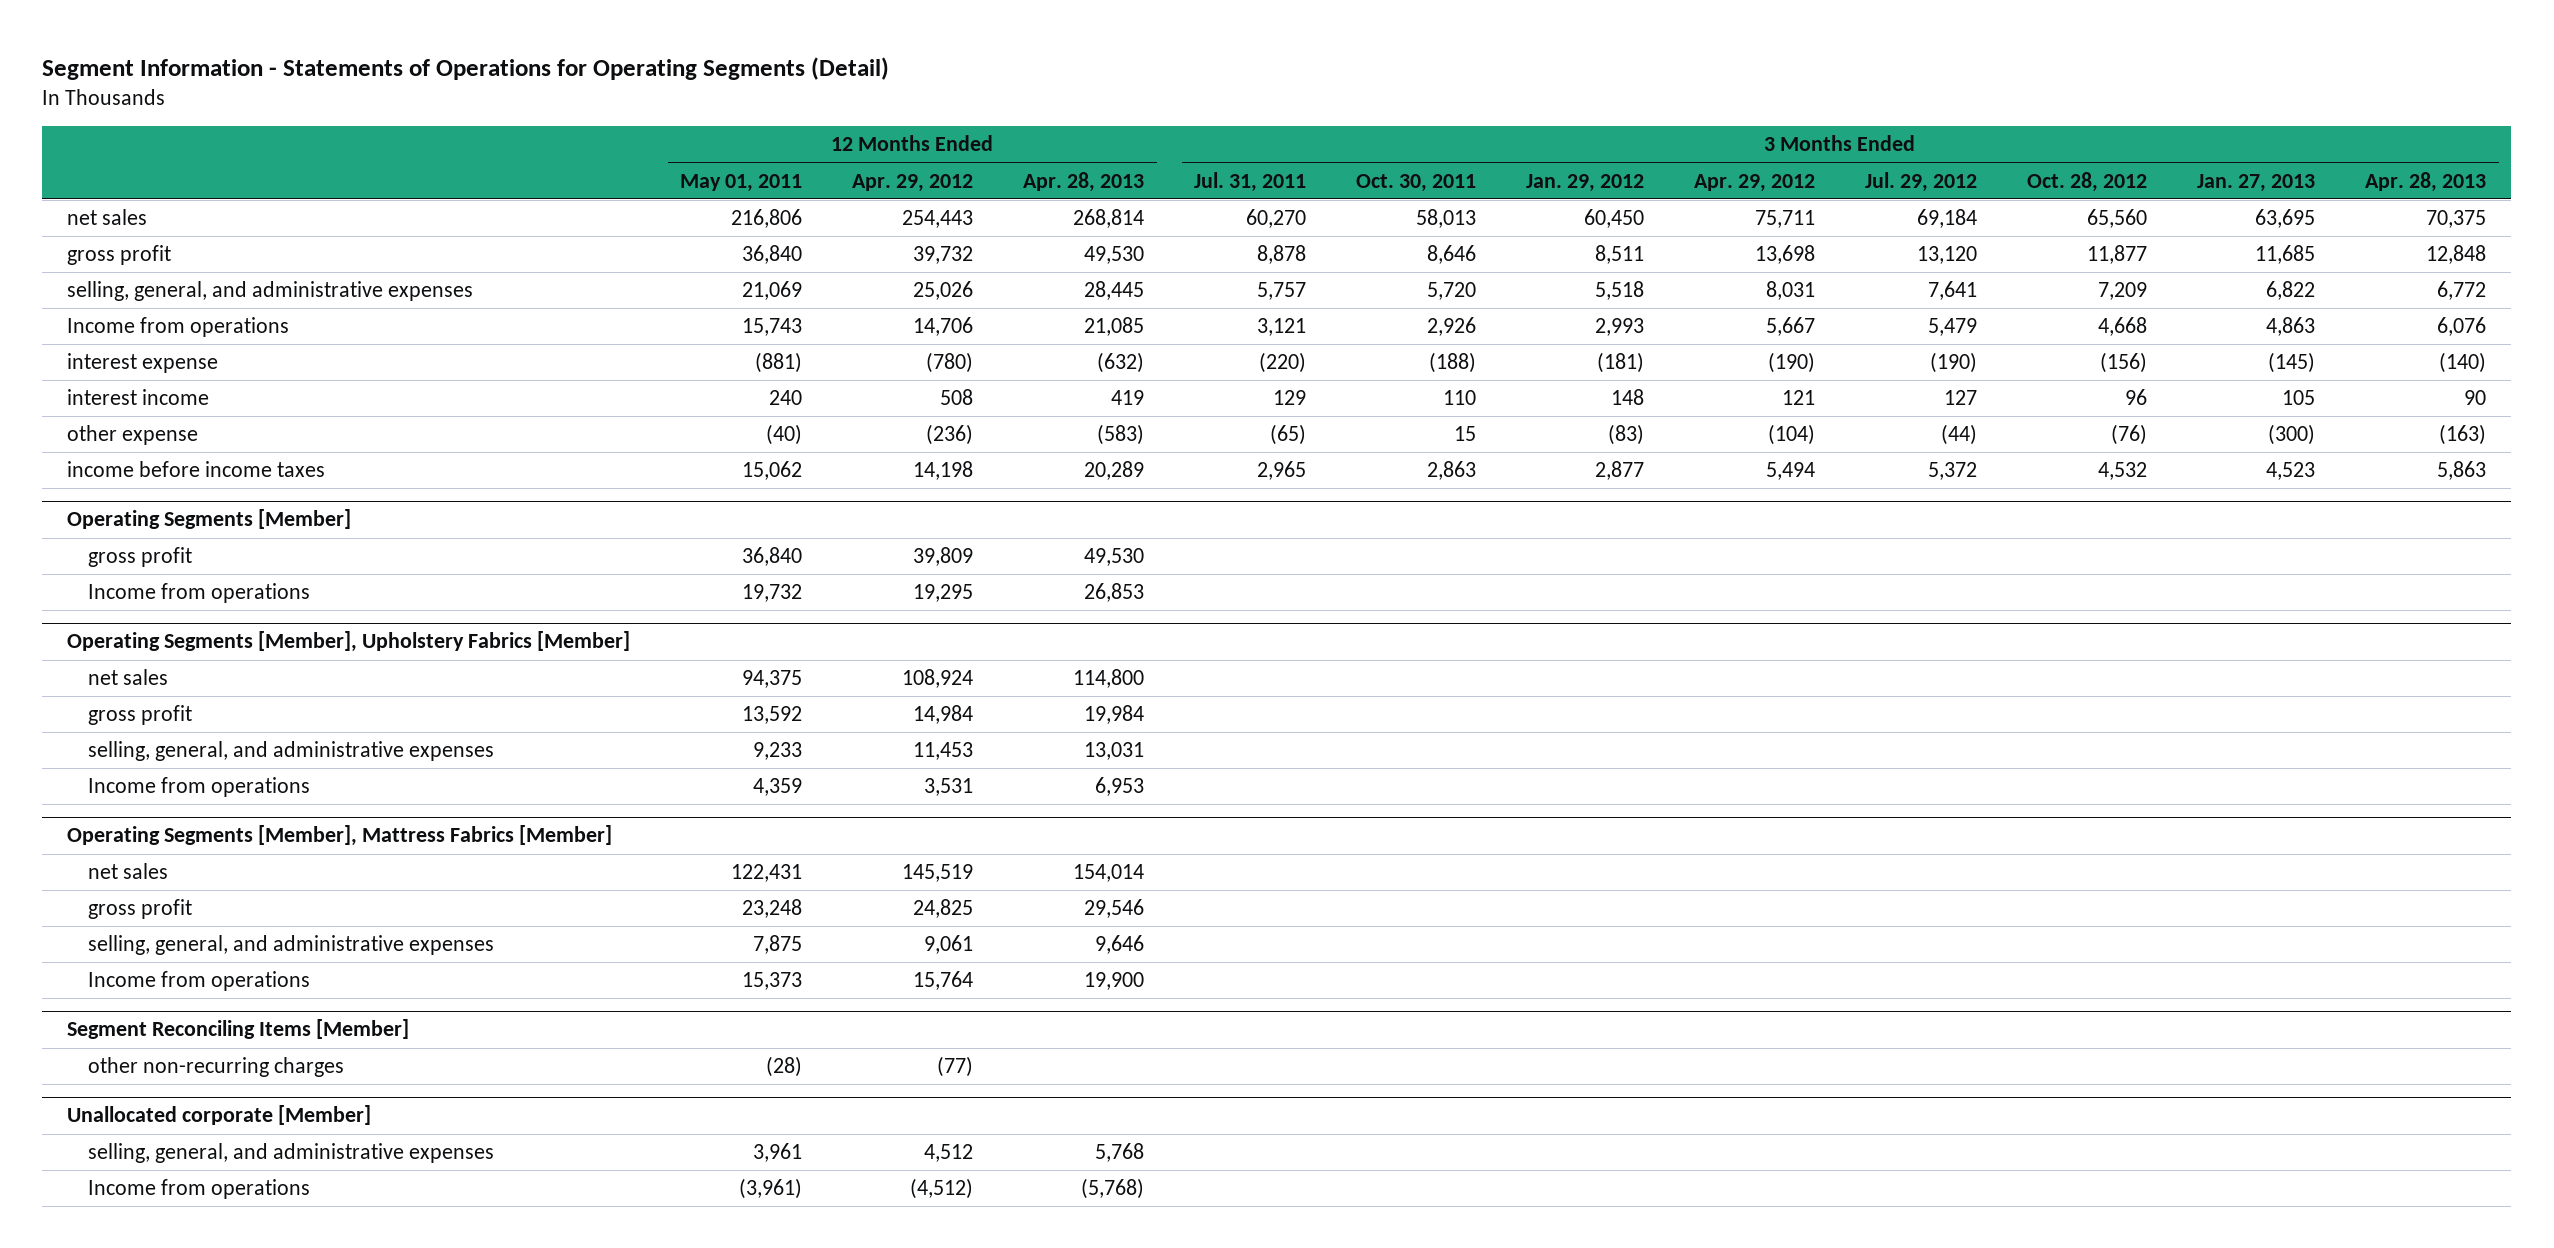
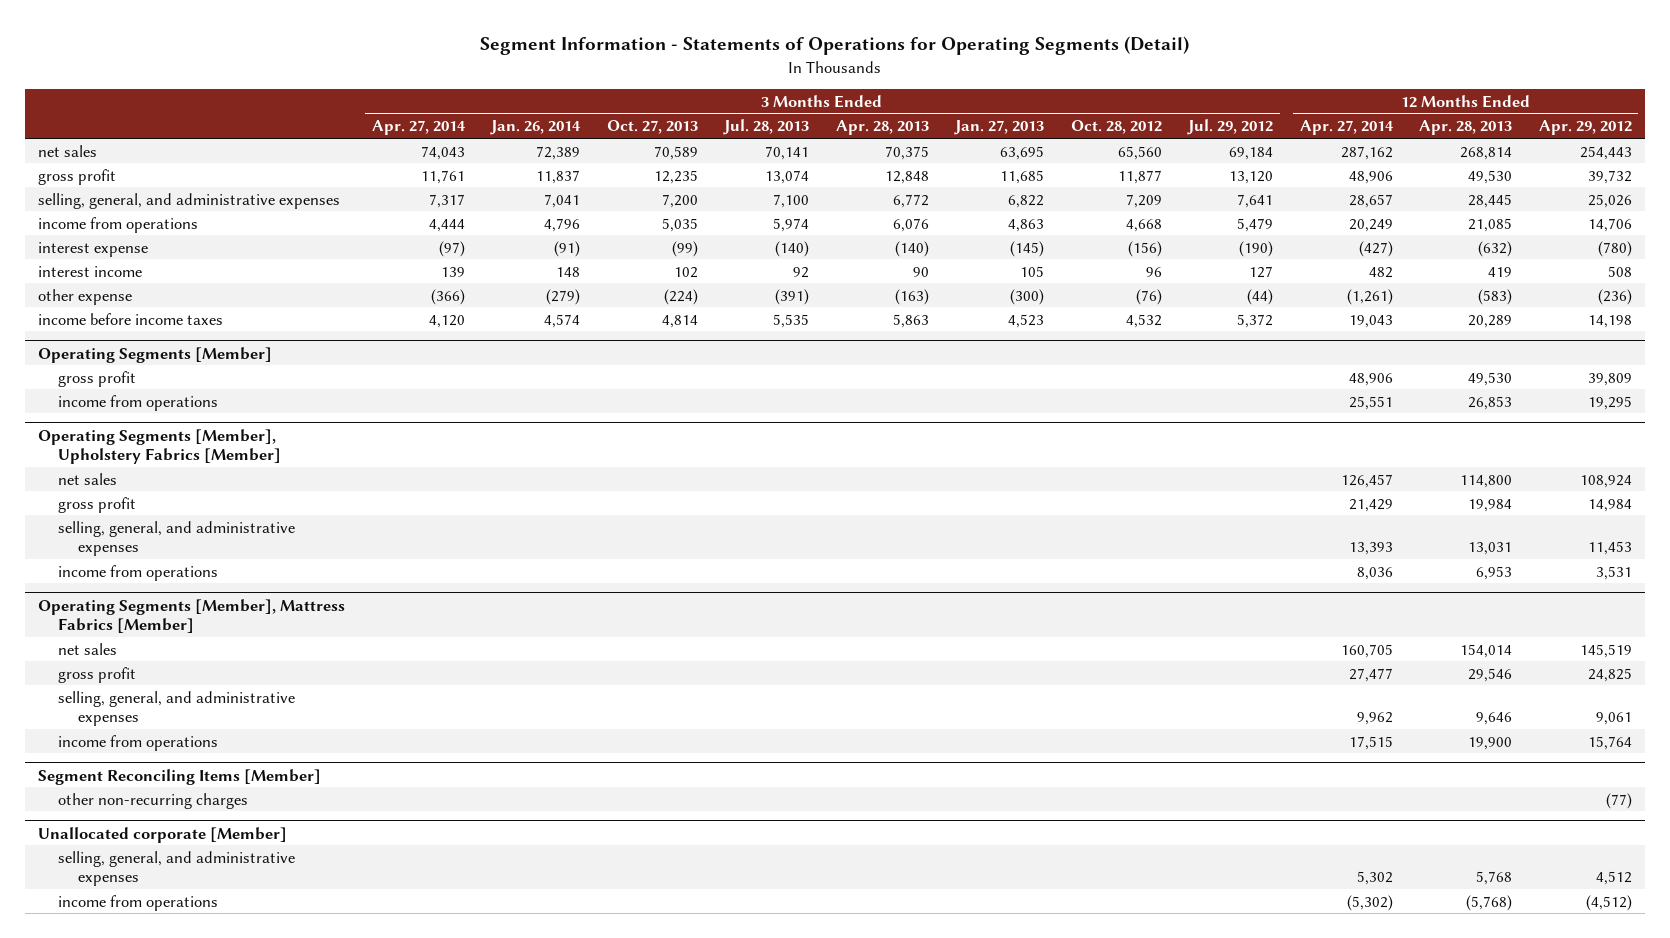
[680,173,803,192] May 01, 2011 -> none
[1194,171,1307,192] Jul. 31, 2011 -> none
[1356,173,1477,192] Oct. 30, 2011 -> none
[1526,173,1645,192] Jan. 29, 2012 -> none
[1694,173,1816,192] Apr. 29, 2012 -> none
none -> [371,120,466,136] Apr. 27, 2014
none -> [490,120,582,136] Jan. 26, 2014
none -> [606,120,698,135] Oct. 27, 2013
none -> [723,119,810,136] Jul. 28, 2013
none -> [1299,120,1394,136] Apr. 27, 2014
[67,317,290,338] Income from operations -> [38,216,199,233] income from operations
[88,583,311,604] Income from operations -> [57,394,218,411] income from operations
[88,777,311,798] Income from operations -> [57,564,218,581] income from operations
[88,971,311,992] Income from operations -> [57,734,218,751] income from operations
[88,1179,311,1200] Income from operations -> [57,894,218,911] income from operations

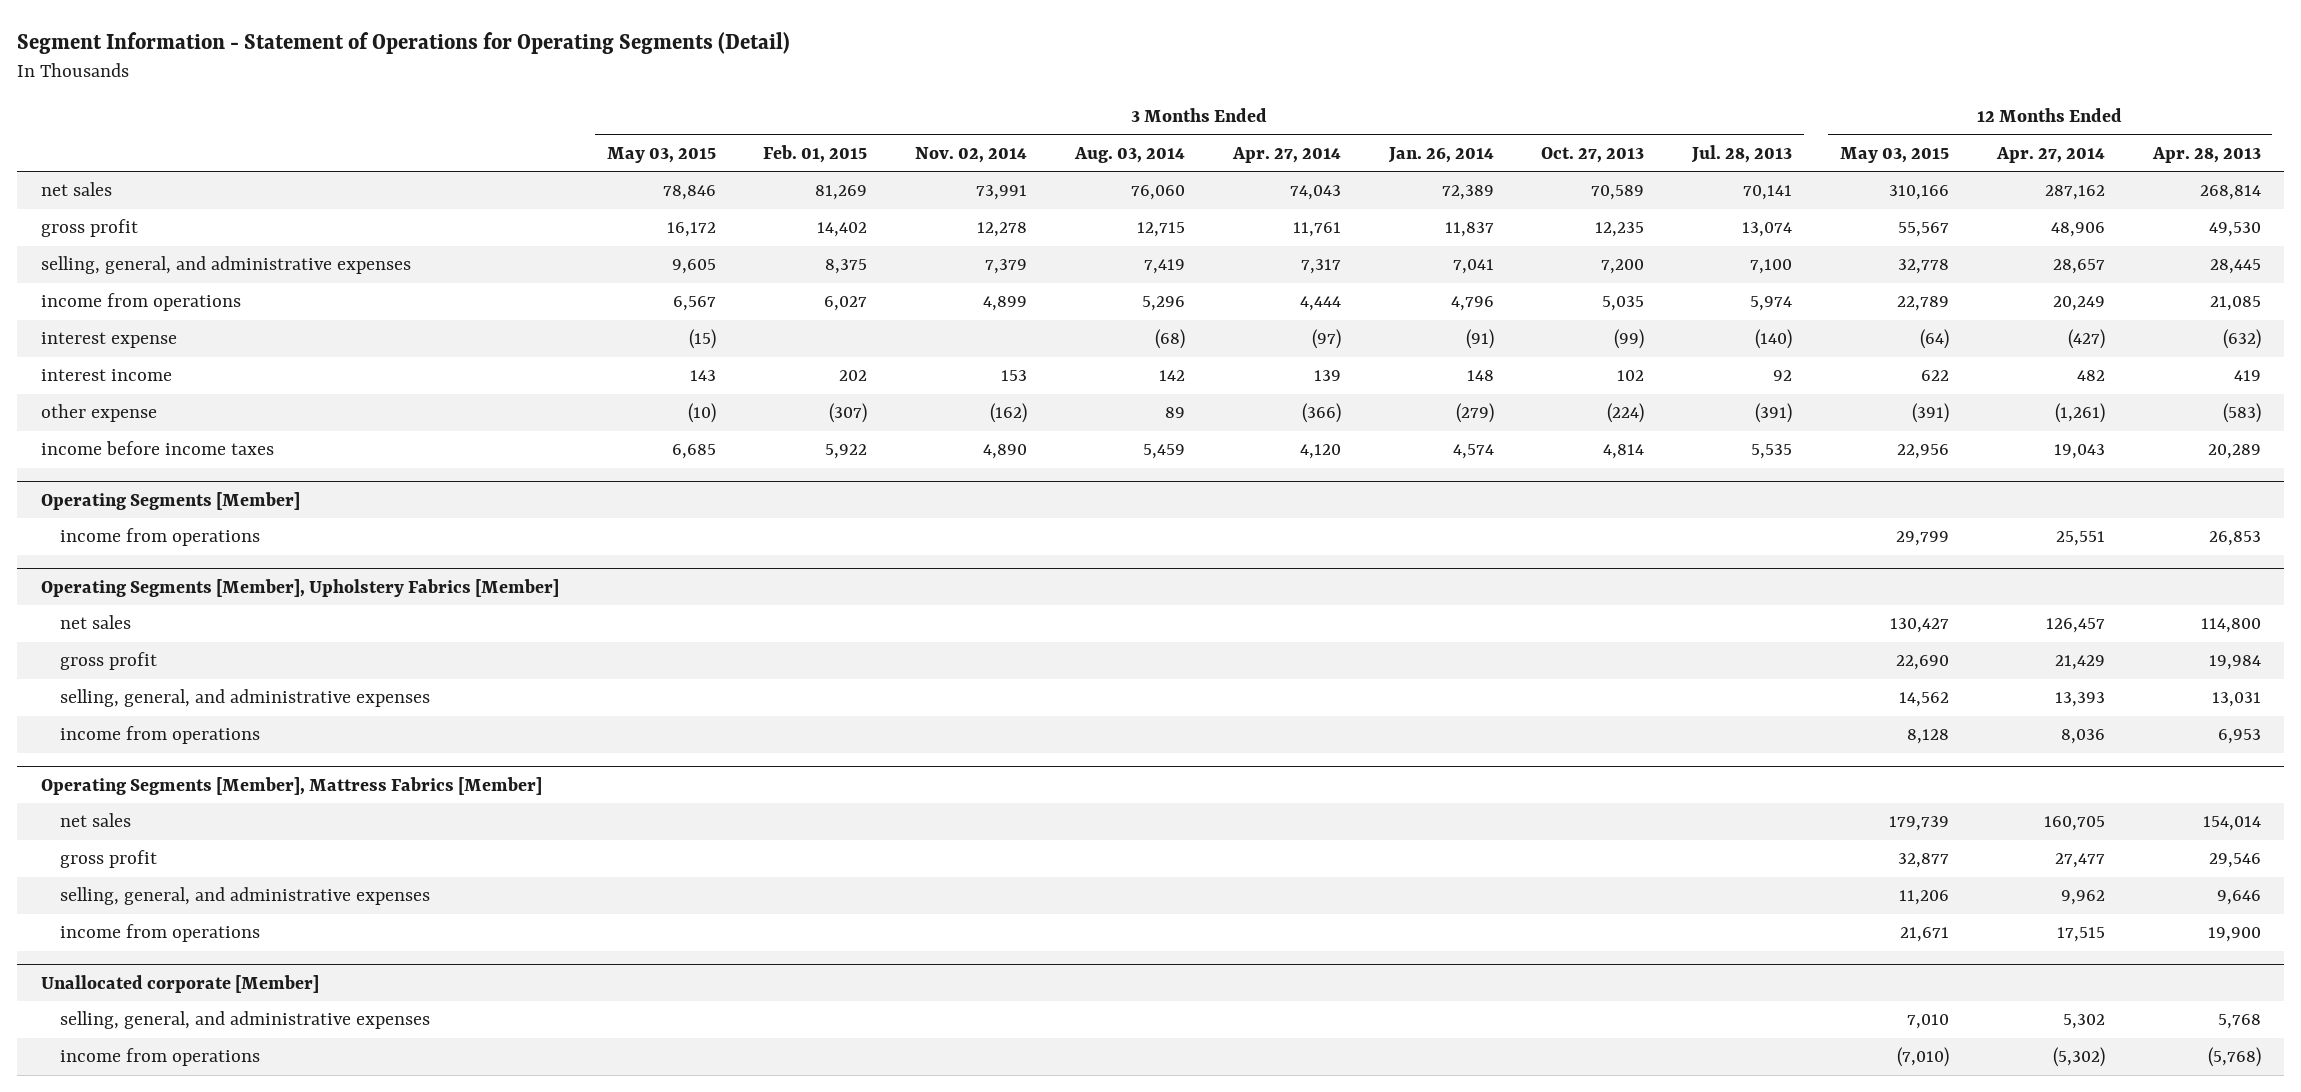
[479,36,1189,56] Segment Information - Statements of Operations for Operating Segments (Detail) -> [16,31,790,54] Segment Information - Statement of Operations for Operating Segments (Detail)
[835,120,929,136] Apr. 28, 2013 -> none
[954,120,1045,136] Jan. 27, 2013 -> none
[1070,120,1162,135] Oct. 28, 2012 -> none
[1187,119,1274,136] Jul. 29, 2012 -> none
[1538,120,1632,136] Apr. 29, 2012 -> none
none -> [606,146,716,163] May 03, 2015
none -> [763,144,868,163] Feb. 01, 2015
none -> [915,146,1028,163] Nov. 02, 2014
none -> [1073,146,1185,163] Aug. 03, 2014
none -> [1839,146,1949,163] May 03, 2015
[57,370,136,387] gross profit -> none
[38,768,322,785] Segment Reconciling Items [Member] -> none
[57,792,248,809] other non-recurring charges -> none

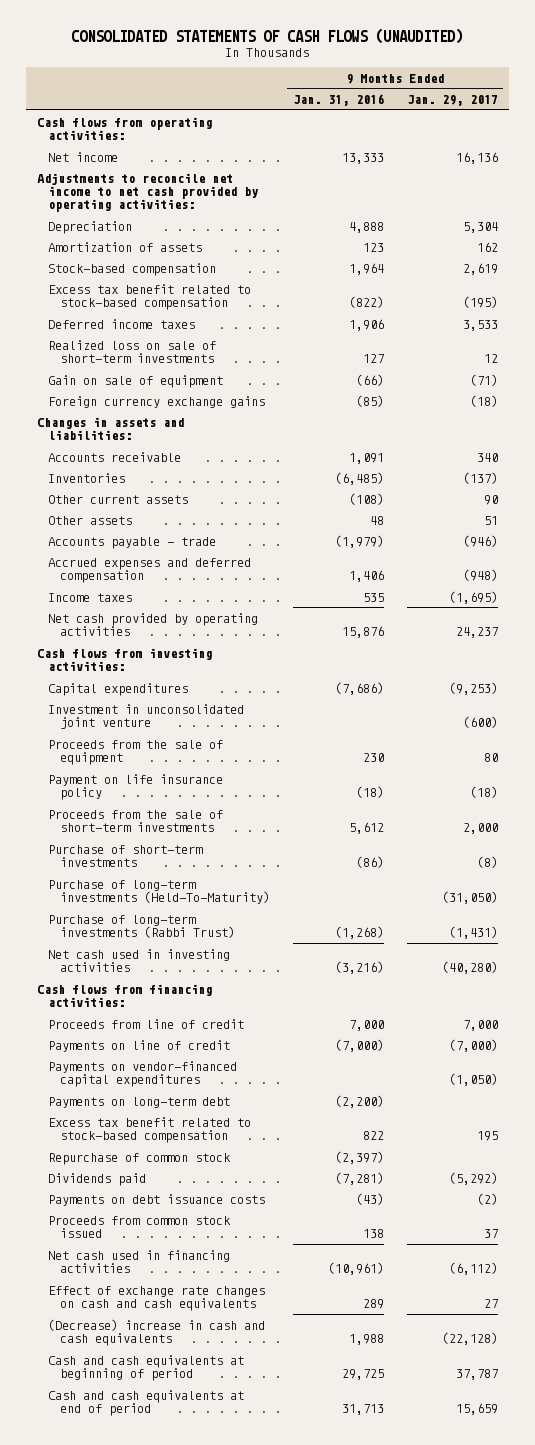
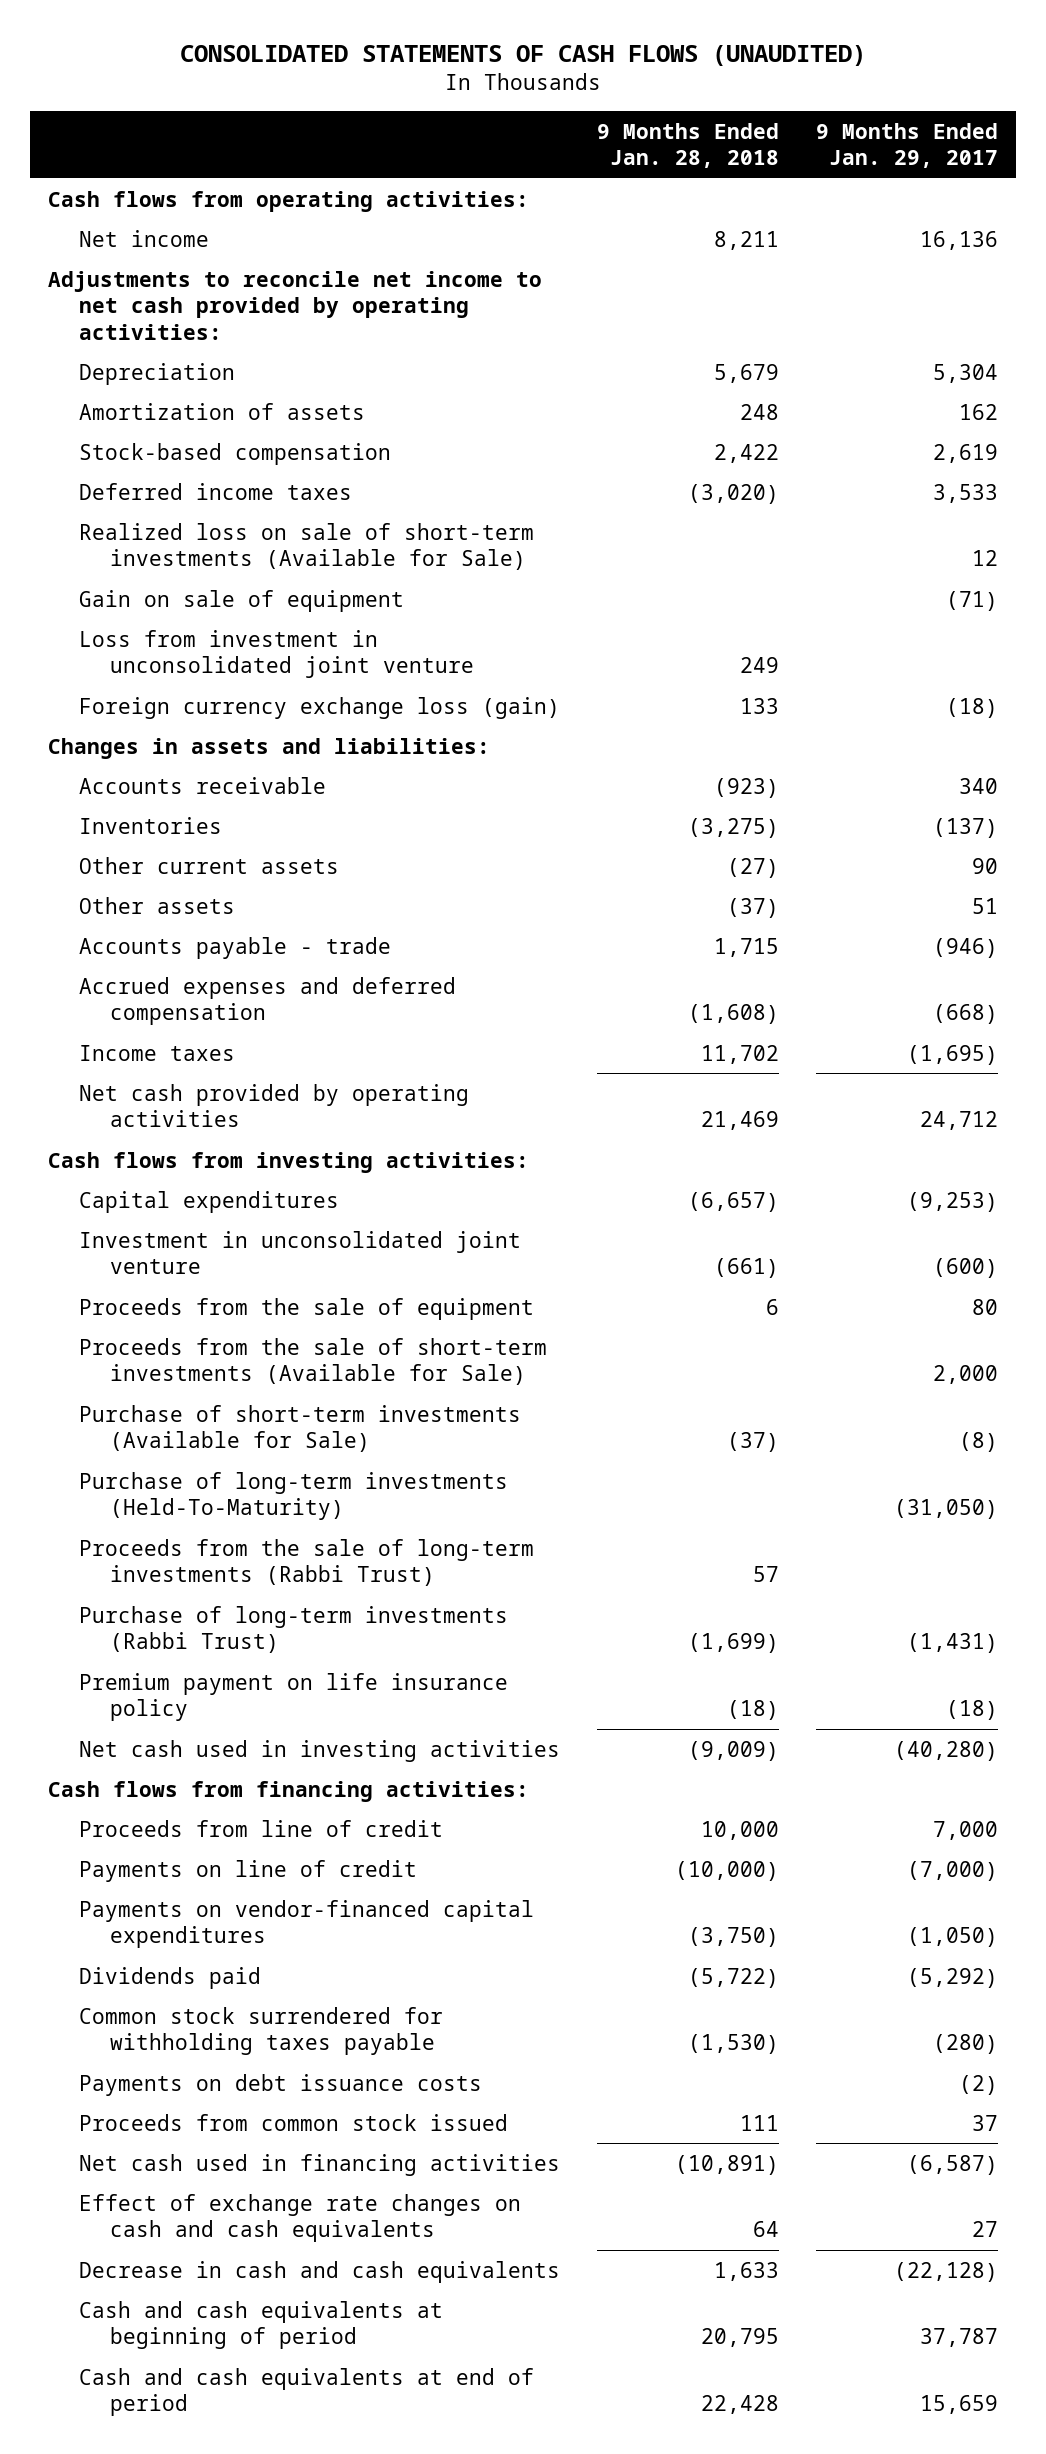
[292,93,384,106] Jan. 31, 2016 -> none
none -> [597,122,780,169] 9 Months Ended Jan. 28, 2018
[48,283,252,310] Excess tax benefit related to stock-based compensation -> none
[48,339,217,363] Realized loss on sale of short-term investments -> [79,522,535,571] Realized loss on sale of short-term investments (Available for Sale)
none -> [79,629,474,679] Loss from investment in unconsolidated joint venture
[48,395,266,408] Foreign currency exchange gains -> [79,696,561,719] Foreign currency exchange loss (gain)
[462,568,498,581] (948) -> [932,1004,998,1025] (668)
[455,626,498,638] 24,237 -> [919,1111,998,1131] 24,712
[48,773,224,800] Payment on life insurance policy -> none
[48,809,224,832] Proceeds from the sale of short-term investments -> [79,1337,548,1386] Proceeds from the sale of short-term investments (Available for Sale)
[48,844,204,867] Purchase of short-term investments -> [79,1404,522,1453] Purchase of short-term investments (Available for Sale)
none -> [79,1538,535,1587] Proceeds from the sale of long-term investments (Rabbi Trust)
none -> [79,1672,509,1722] Premium payment on life insurance policy
[48,1096,231,1108] Payments on long-term debt -> none
[48,1116,252,1143] Excess tax benefit related to stock-based compensation -> none
[48,1152,232,1165] Repurchase of common stock -> none
none -> [79,2006,444,2056] Common stock surrendered for withholding taxes payable
[448,1261,498,1275] (6,112) -> [906,2154,998,2175] (6,587)
[48,1318,266,1346] (Decrease) increase in cash and cash equivalents -> [79,2260,561,2283] Decrease in cash and cash equivalents

